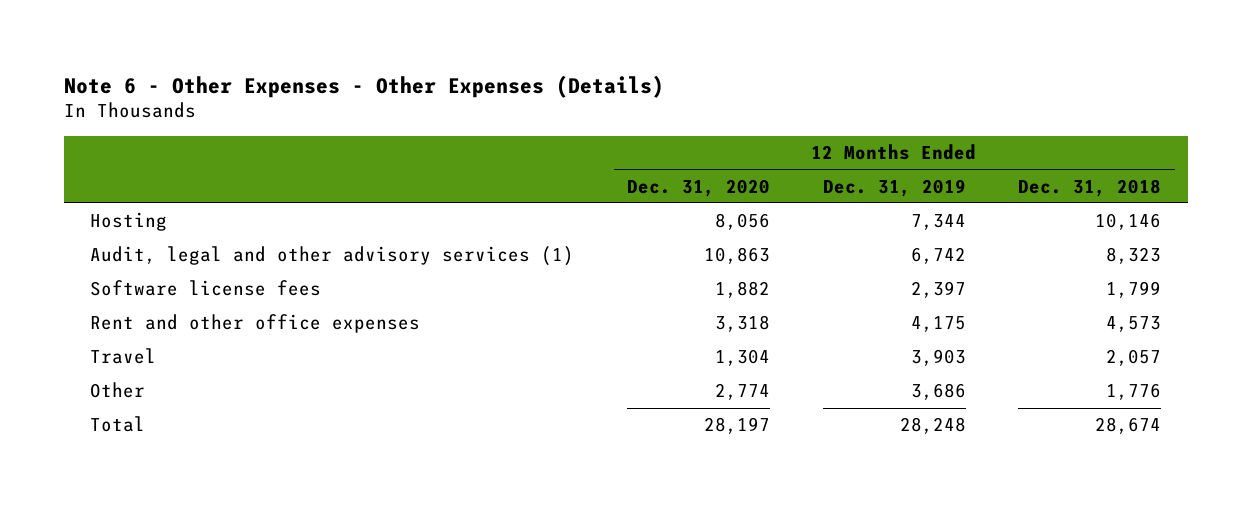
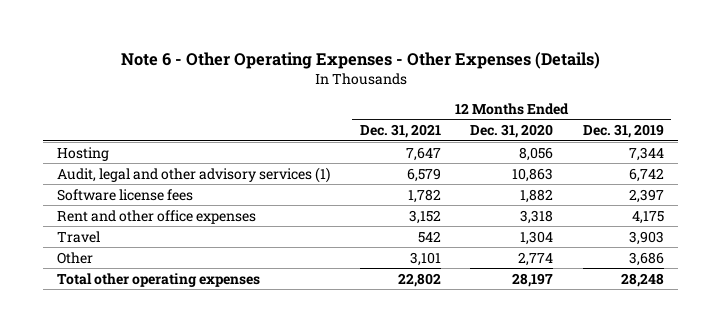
[63,74,664,98] Note 6 - Other Expenses - Other Expenses (Details) -> [120,51,600,69] Note 6 - Other Operating Expenses - Other Expenses (Details)
[1018,178,1162,197] Dec. 31, 2018 -> none
none -> [359,124,441,139] Dec. 31, 2021
[90,416,146,433] Total -> [57,272,261,287] Total other operating expenses

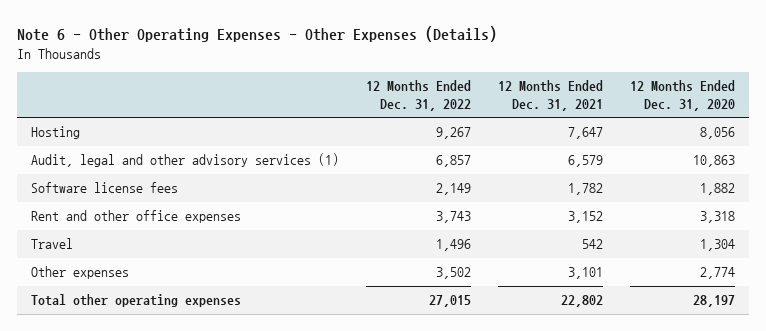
[582,124,664,139] Dec. 31, 2019 -> none
none -> [366,80,472,111] 12 Months Ended Dec. 31, 2022
[57,251,94,264] Other -> [30,266,129,280] Other expenses

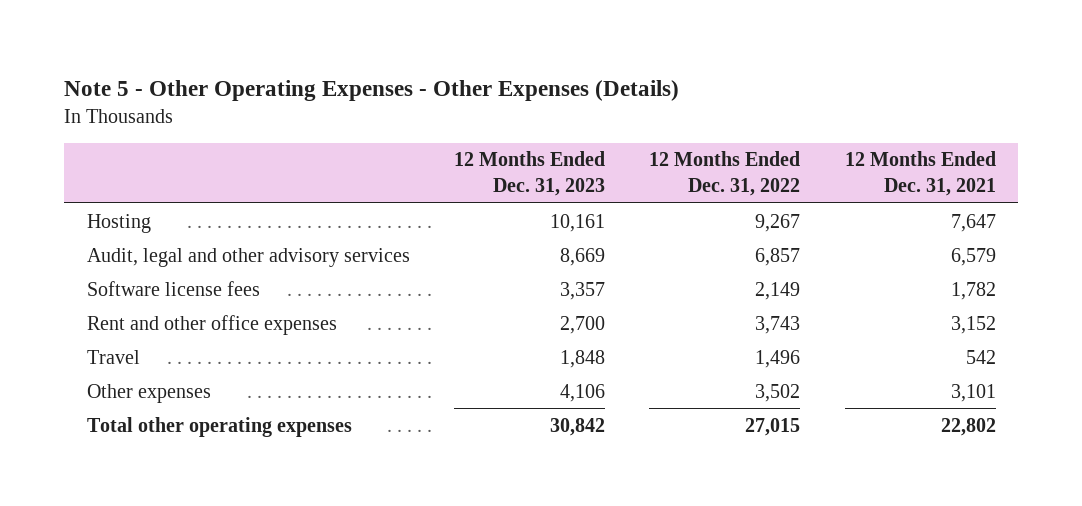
[17,26,498,43] Note 6 - Other Operating Expenses - Other Expenses (Details) -> [64,79,680,101] Note 5 - Other Operating Expenses - Other Expenses (Details)
[630,80,736,111] 12 Months Ended Dec. 31, 2020 -> none
none -> [453,151,605,197] 12 Months Ended Dec. 31, 2023
[30,153,339,168] Audit, legal and other advisory services (1) -> [86,247,410,267] Audit, legal and other advisory services

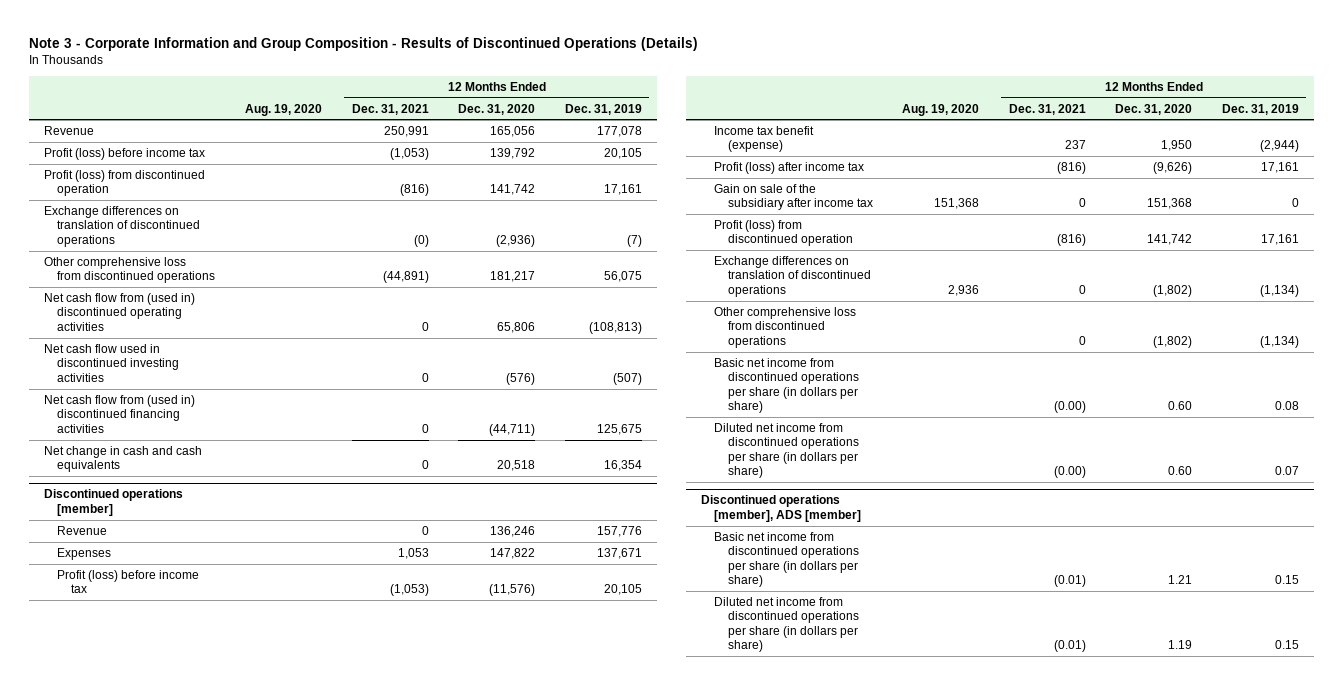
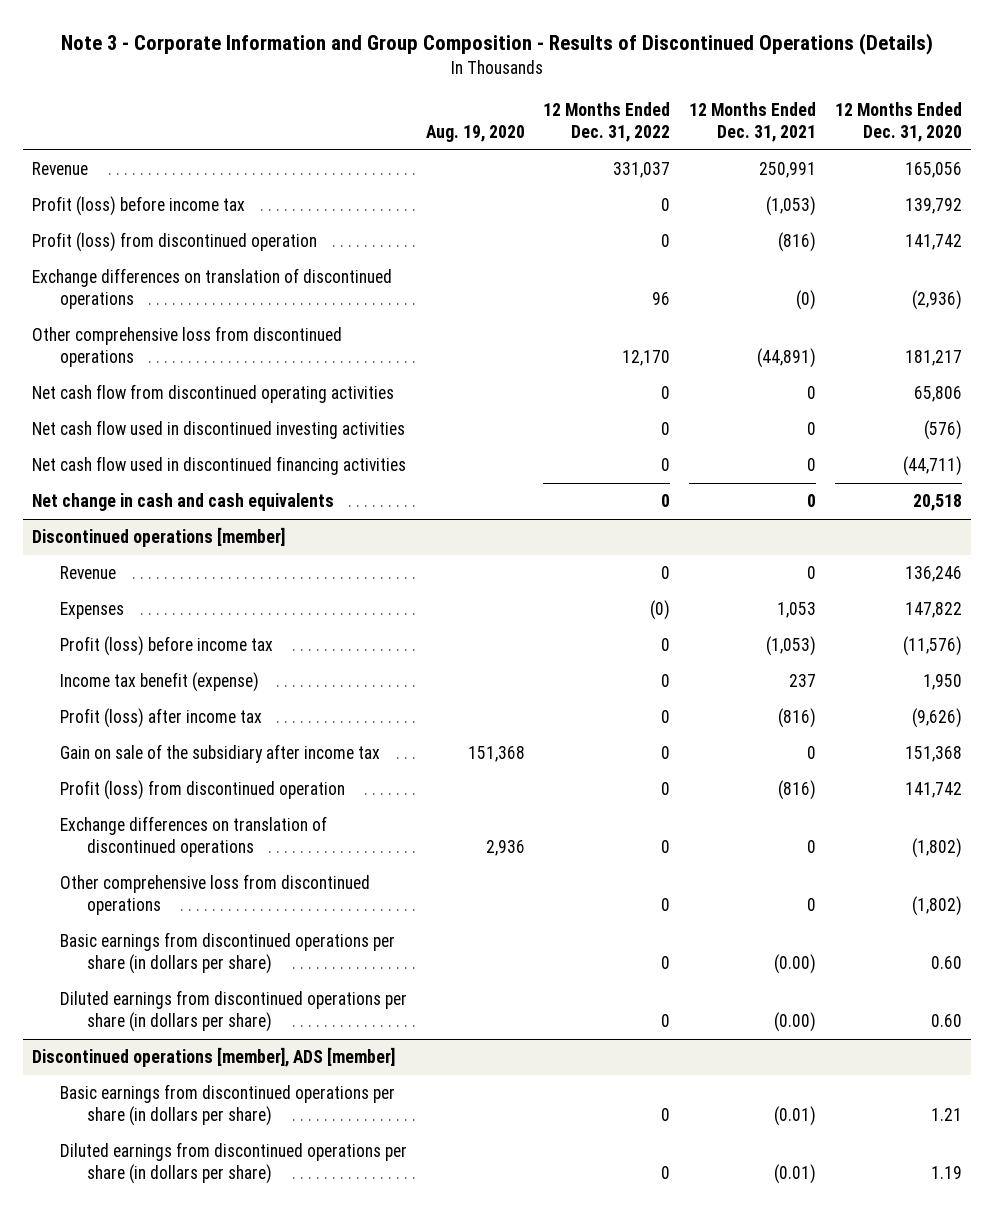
[564,103,642,115] Dec. 31, 2019 -> none
none -> [543,102,671,143] 12 Months Ended Dec. 31, 2022
[44,293,196,331] Net cash flow from (used in) discontinued operating activities -> [32,384,395,404] Net cash flow from discontinued operating activities
[44,395,196,433] Net cash flow from (used in) discontinued financing activities -> [32,456,407,476] Net cash flow used in discontinued financing activities
[714,358,859,414] Basic net income from discontinued operations per share (in dollars per share) -> [59,932,395,975] Basic earnings from discontinued operations per share (in dollars per share)
[714,423,859,479] Diluted net income from discontinued operations per share (in dollars per share) -> [59,990,407,1033] Diluted earnings from discontinued operations per share (in dollars per share)
[714,532,859,588] Basic net income from discontinued operations per share (in dollars per share) -> [59,1084,395,1127] Basic earnings from discontinued operations per share (in dollars per share)
[714,597,859,653] Diluted net income from discontinued operations per share (in dollars per share) -> [59,1142,407,1185] Diluted earnings from discontinued operations per share (in dollars per share)

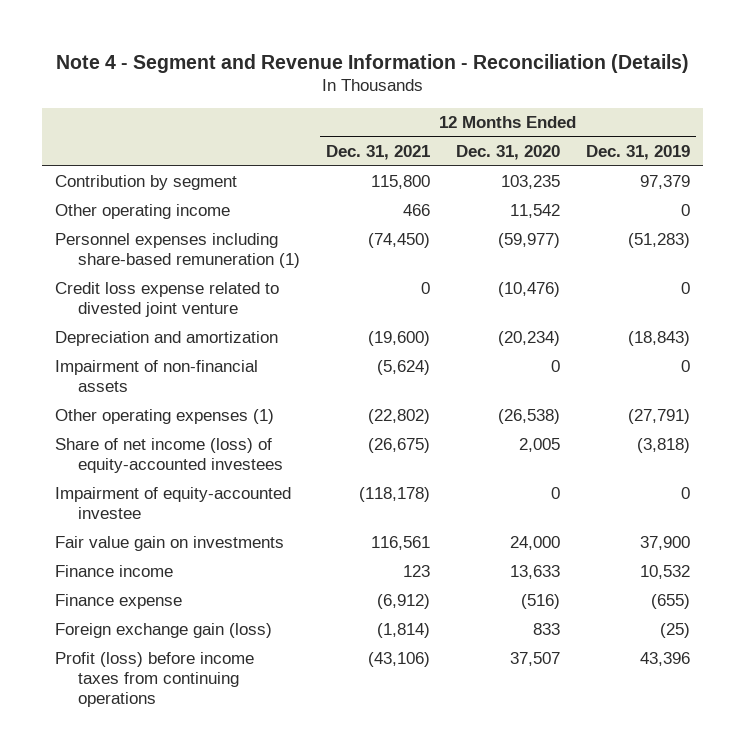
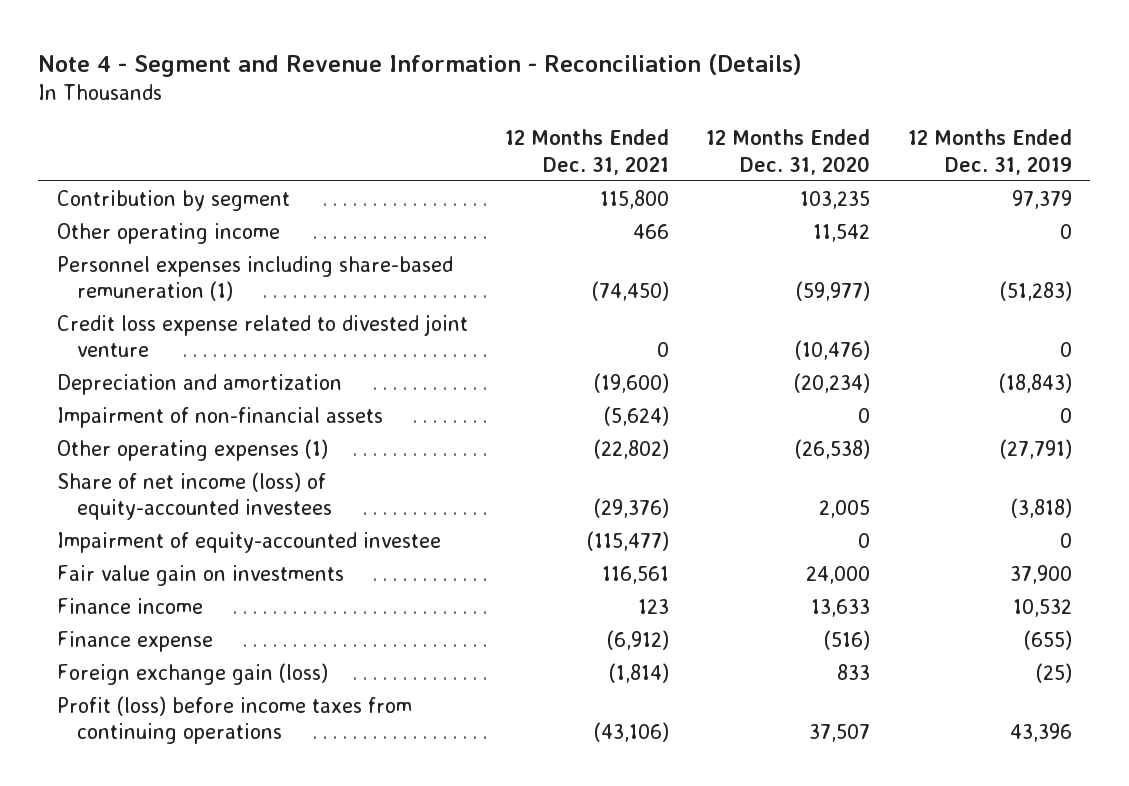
[368,438,431,454] (26,675) -> [594,497,670,518] (29,376)
[359,487,431,503] (118,178) -> [587,530,670,551] (115,477)

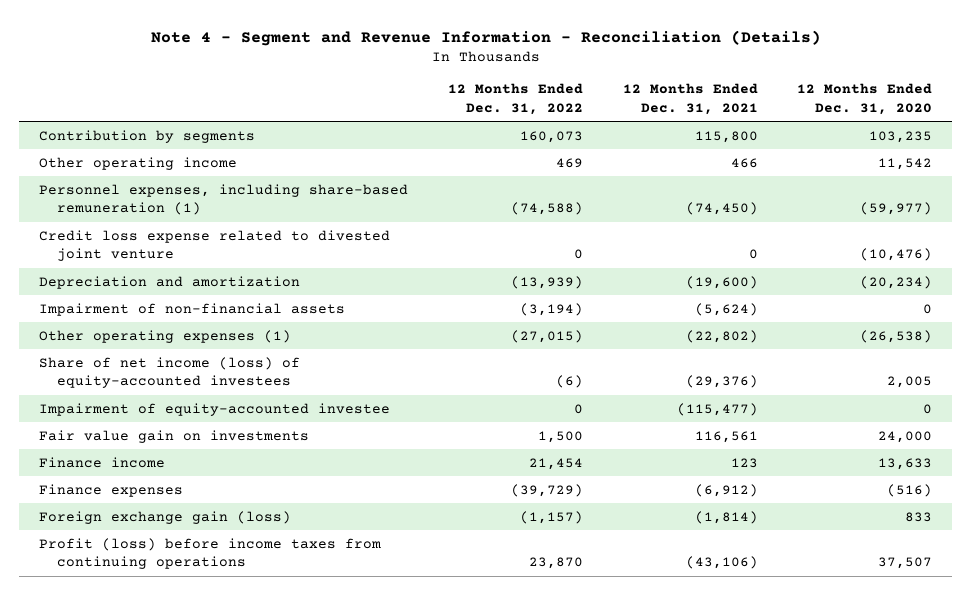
[907,129,1072,175] 12 Months Ended Dec. 31, 2019 -> none
none -> [447,83,583,116] 12 Months Ended Dec. 31, 2022
[57,189,291,211] Contribution by segment -> [39,129,256,143] Contribution by segments
[57,255,454,301] Personnel expenses including share-based remuneration (1) -> [39,183,409,216] Personnel expenses, including share-based remuneration (1)
[57,630,214,652] Finance expense -> [39,483,184,497] Finance expenses

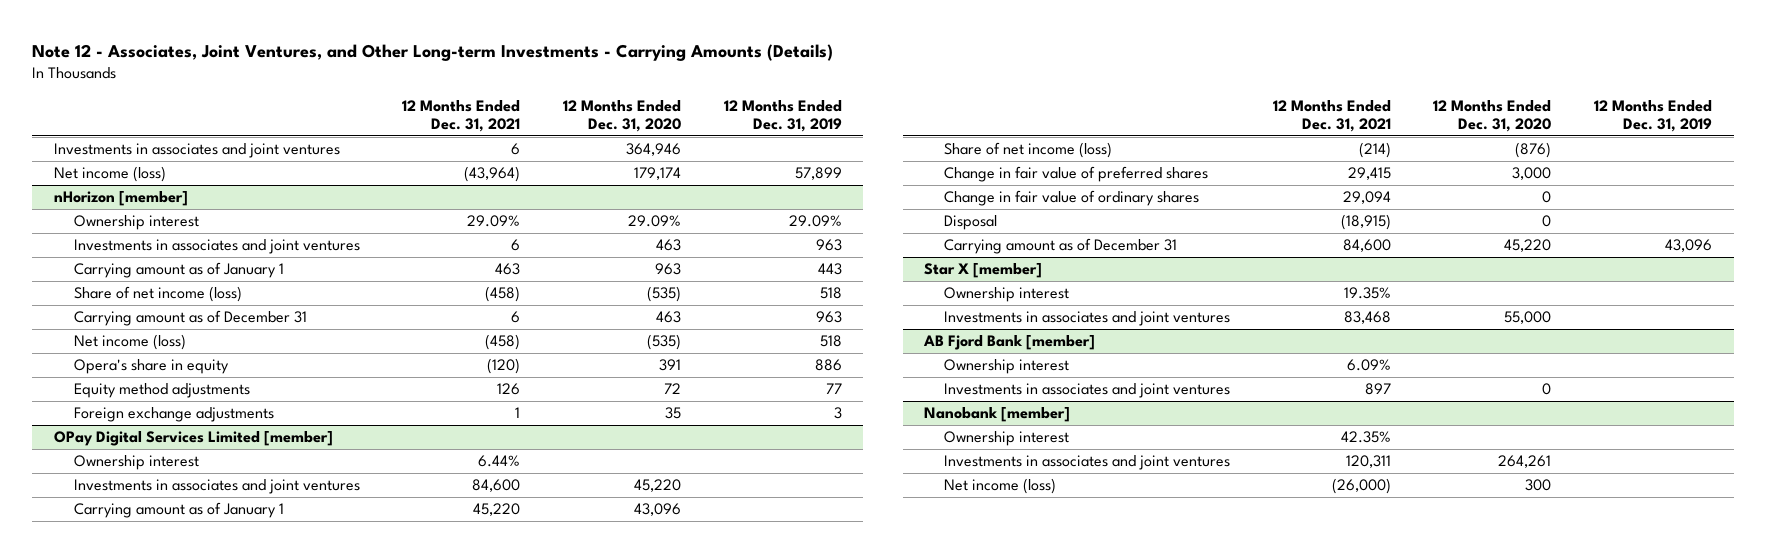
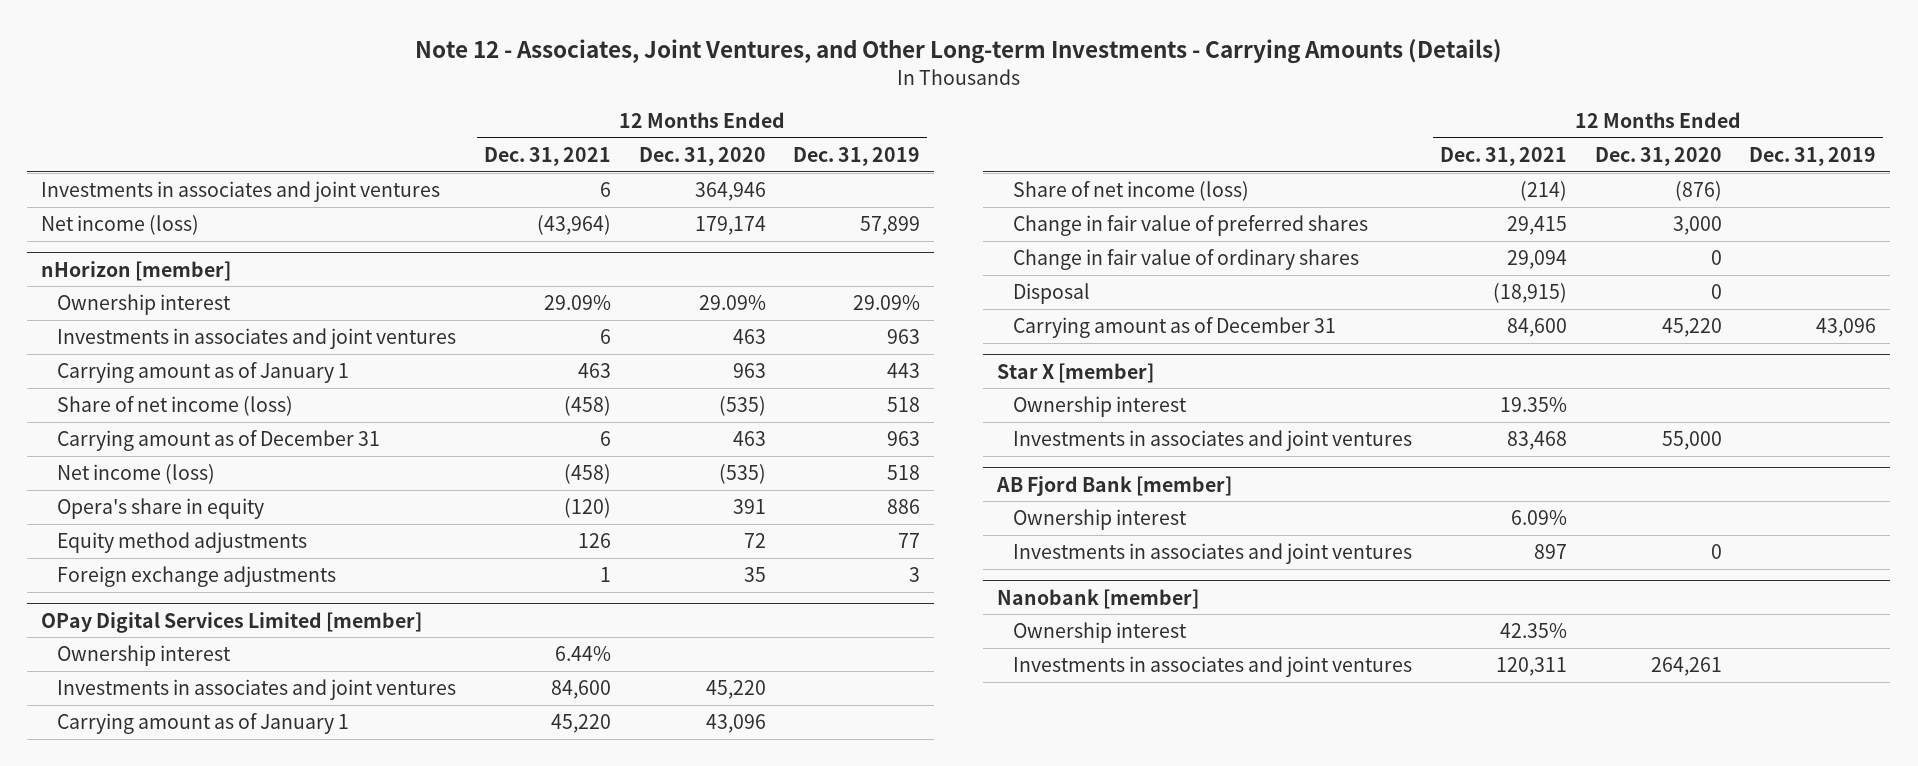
[943,478,1056,495] Net income (loss) -> none

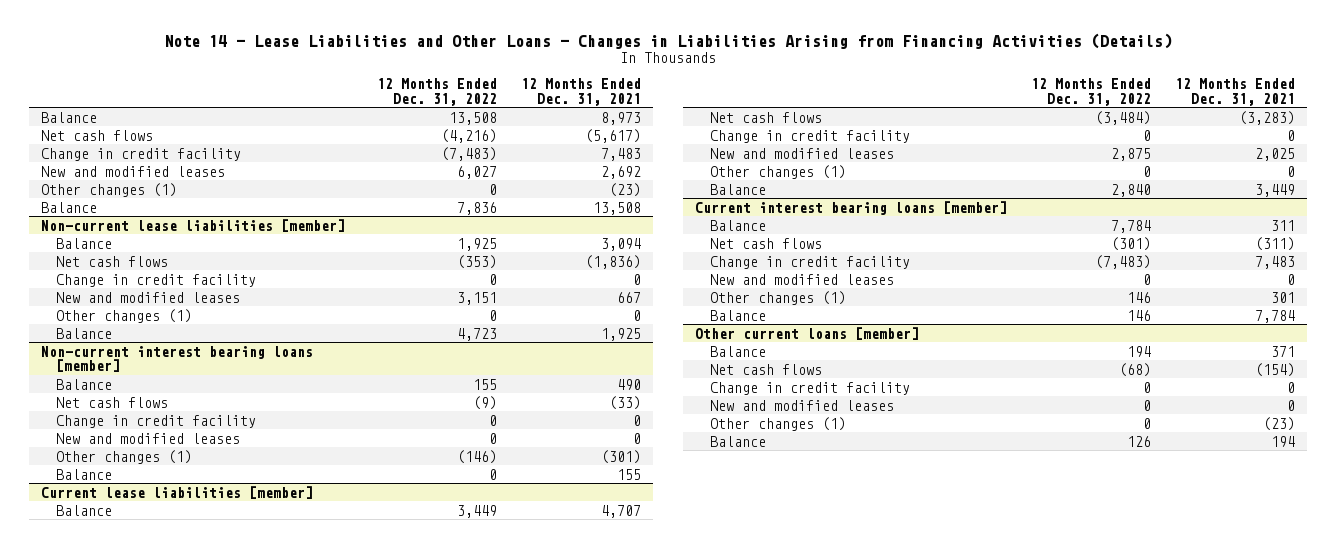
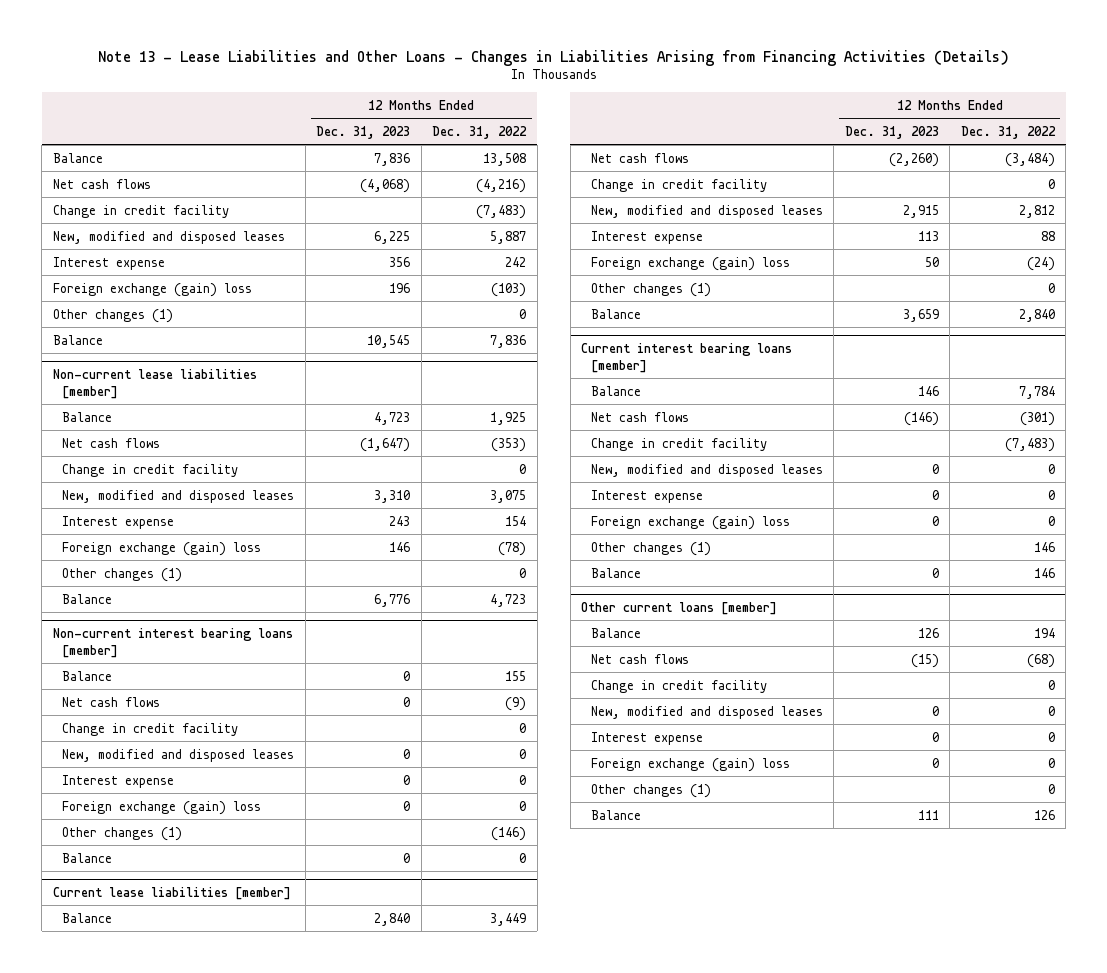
[164,33,1173,50] Note 14 - Lease Liabilities and Other Loans - Changes in Liabilities Arising from Financing Activities (Details) -> [97,49,1009,66] Note 13 - Lease Liabilities and Other Loans - Changes in Liabilities Arising from Financing Activities (Details)
[521,78,642,106] 12 Months Ended Dec. 31, 2021 -> none
none -> [316,125,411,139] Dec. 31, 2023
[41,165,226,177] New and modified leases -> [52,230,285,244] New, modified and disposed leases
[457,165,498,179] 6,027 -> [490,230,527,244] 5,887
none -> [52,256,165,270] Interest expense
none -> [52,282,252,297] Foreign exchange (gain) loss
[56,291,241,303] New and modified leases -> [62,489,295,503] New, modified and disposed leases
[457,291,498,305] 3,151 -> [490,489,527,503] 3,075
none -> [62,515,175,529] Interest expense
none -> [62,541,262,556] Foreign exchange (gain) loss
[56,432,241,444] New and modified leases -> [62,748,295,762] New, modified and disposed leases
none -> [62,774,175,788] Interest expense
none -> [62,800,262,815] Foreign exchange (gain) loss
[709,147,894,159] New and modified leases -> [590,204,823,218] New, modified and disposed leases
[1110,147,1151,161] 2,875 -> [1018,204,1055,218] 2,812
none -> [590,230,703,244] Interest expense
none -> [590,256,790,271] Foreign exchange (gain) loss
[709,273,894,285] New and modified leases -> [590,463,823,477] New, modified and disposed leases
none -> [590,489,703,503] Interest expense
none -> [590,515,790,530] Foreign exchange (gain) loss
[709,399,894,411] New and modified leases -> [590,705,823,719] New, modified and disposed leases
none -> [590,731,703,745] Interest expense
none -> [590,757,790,772] Foreign exchange (gain) loss

